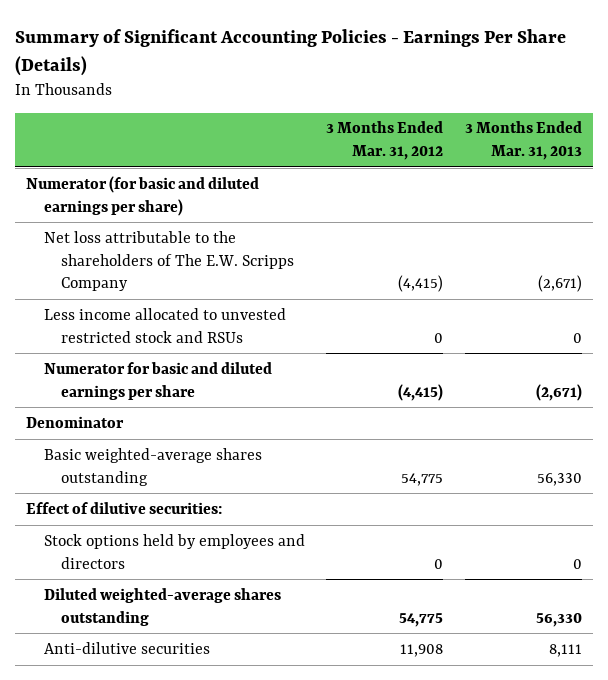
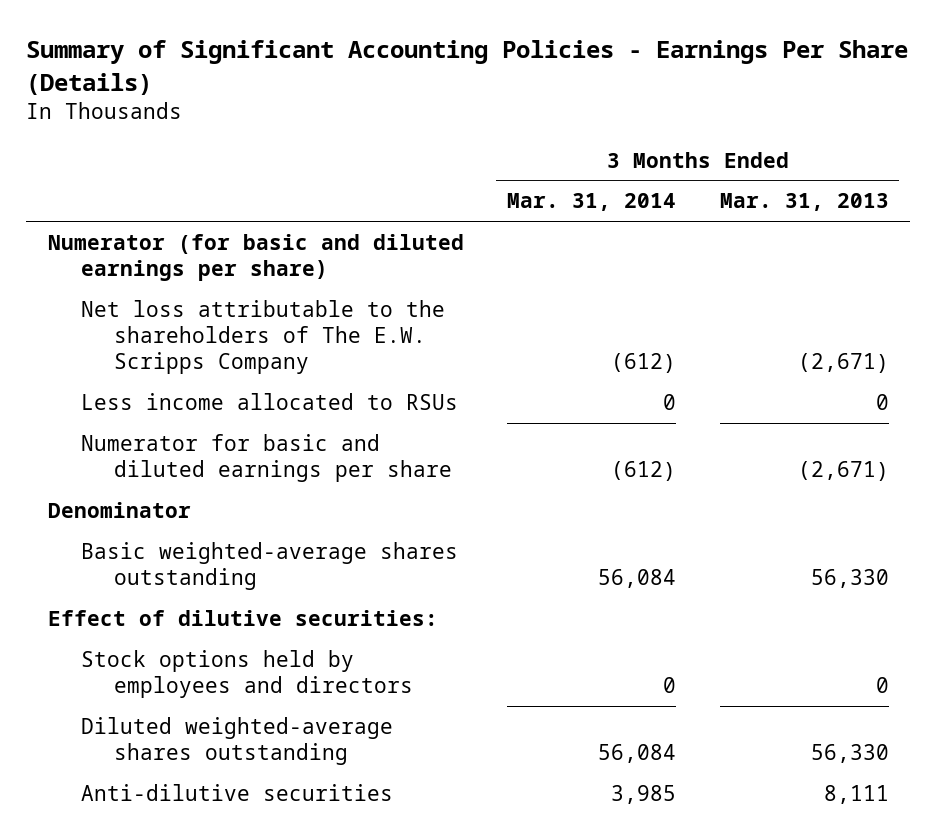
[326,121,444,161] 3 Months Ended Mar. 31, 2012 -> none
none -> [507,193,677,212] Mar. 31, 2014
[43,307,286,343] Less income allocated to unvested restricted stock and RSUs -> [80,392,458,410] Less income allocated to RSUs

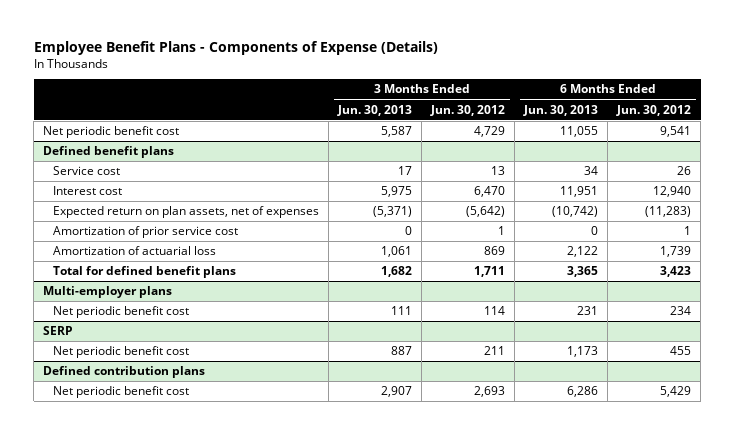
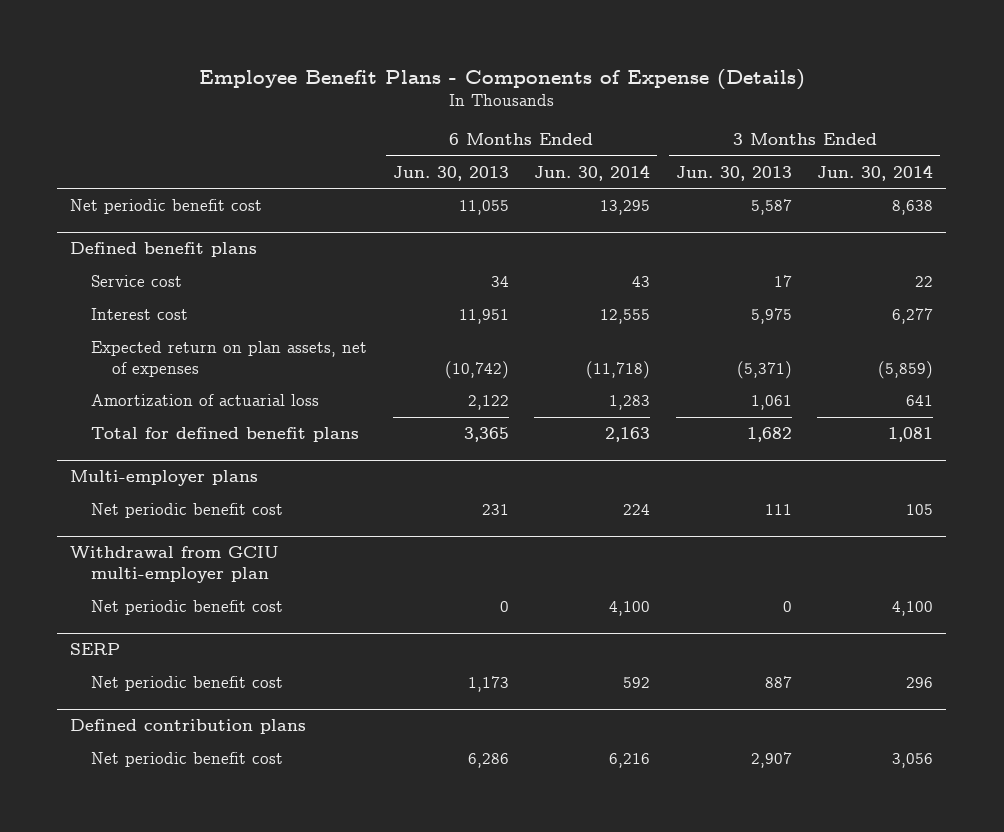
[430,104,506,116] Jun. 30, 2012 -> none
[616,104,692,116] Jun. 30, 2012 -> none
none -> [534,164,651,181] Jun. 30, 2014
none -> [817,164,934,181] Jun. 30, 2014
[53,226,239,239] Amortization of prior service cost -> none
none -> [70,546,280,583] Withdrawal from GCIU multi-employer plan
none -> [91,600,284,616] Net periodic benefit cost

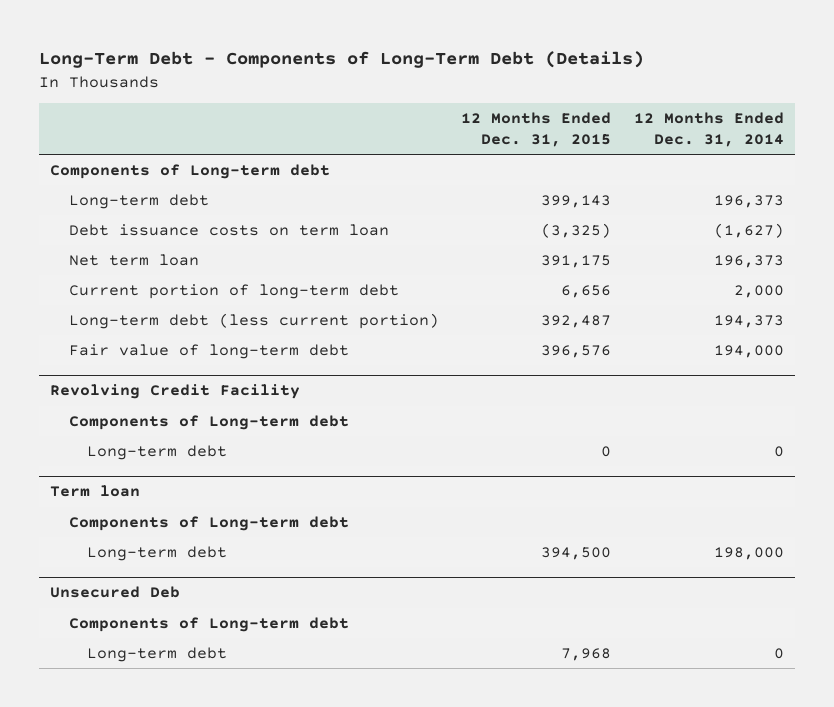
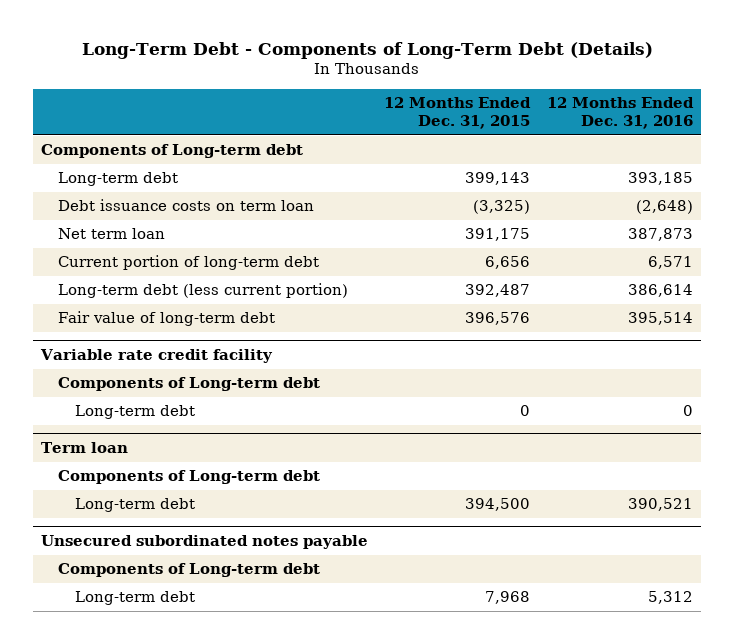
[633,111,784,148] 12 Months Ended Dec. 31, 2014 -> none
none -> [546,97,694,129] 12 Months Ended Dec. 31, 2016
[50,384,301,400] Revolving Credit Facility -> [39,349,273,364] Variable rate credit facility
[50,586,181,599] Unsecured Deb -> [40,535,368,550] Unsecured subordinated notes payable

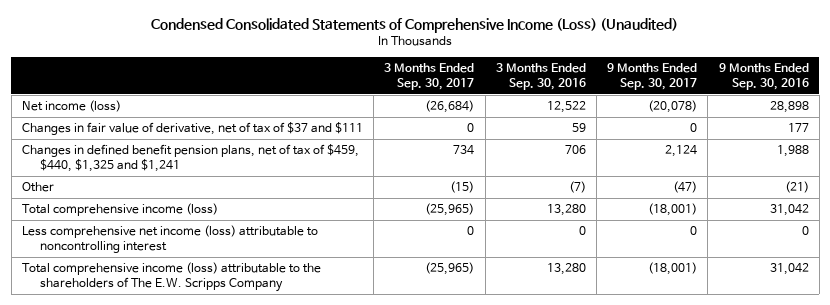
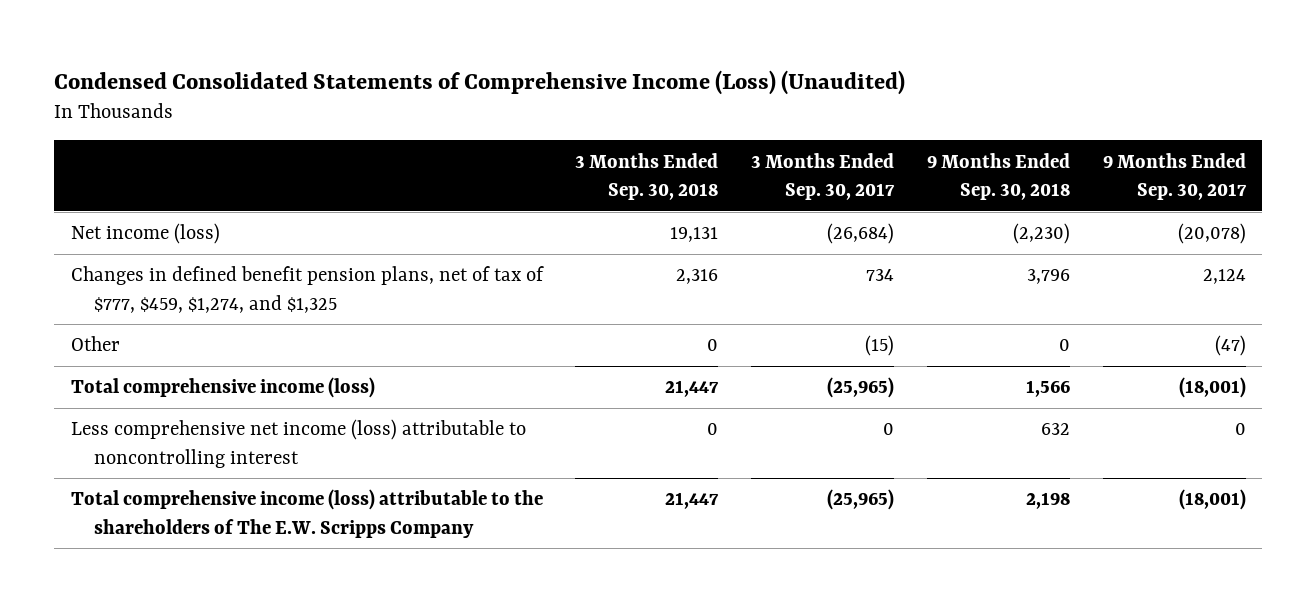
[495,62,586,90] 3 Months Ended Sep. 30, 2016 -> none
[718,62,809,90] 9 Months Ended Sep. 30, 2016 -> none
none -> [575,152,719,201] 3 Months Ended Sep. 30, 2018
none -> [926,152,1070,201] 9 Months Ended Sep. 30, 2018
[21,122,363,136] Changes in fair value of derivative, net of tax of $37 and $111 -> none
[21,144,359,173] Changes in defined benefit pension plans, net of tax of $459, $440, $1,325 and $1,241 -> [70,266,544,313] Changes in defined benefit pension plans, net of tax of $777, $459, $1,274, and $1,325

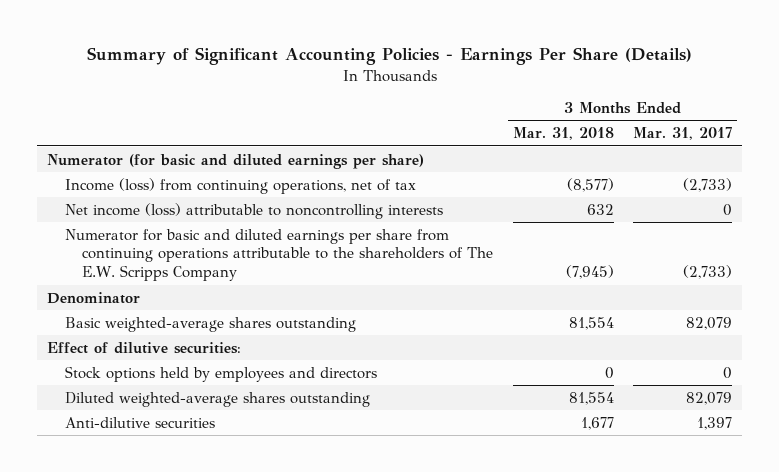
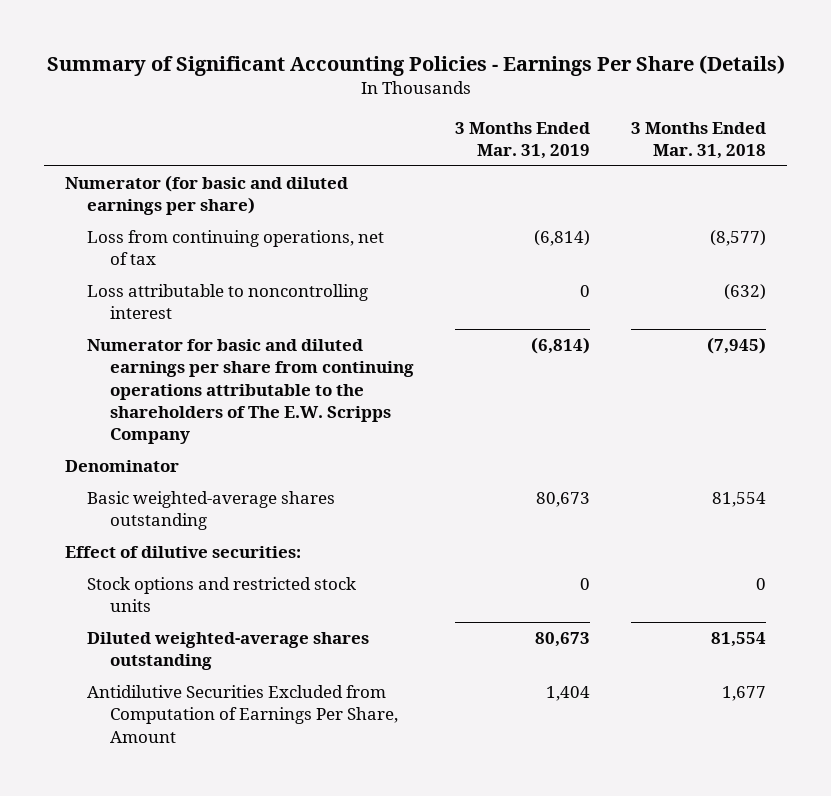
[633,127,733,141] Mar. 31, 2017 -> none
none -> [455,121,591,159] 3 Months Ended Mar. 31, 2019
[64,177,416,194] Income (loss) from continuing operations, net of tax -> [87,230,385,266] Loss from continuing operations, net of tax
[64,202,443,219] Net income (loss) attributable to noncontrolling interests -> [87,284,369,320] Loss attributable to noncontrolling interest
[586,203,614,215] 632 -> [724,284,767,301] (632)
[64,365,377,382] Stock options held by employees and directors -> [87,577,357,613] Stock options and restricted stock units
[64,416,215,428] Anti-dilutive securities -> [87,685,398,743] Antidilutive Securities Excluded from Computation of Earnings Per Share, Amount

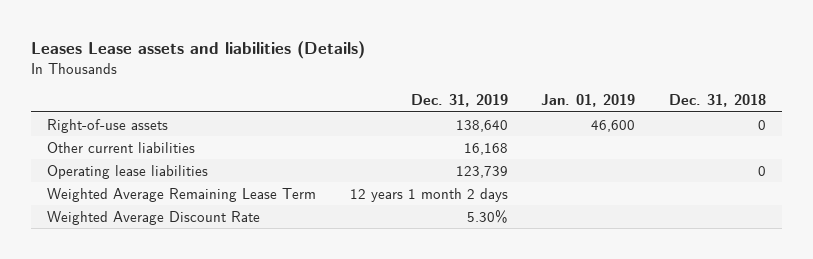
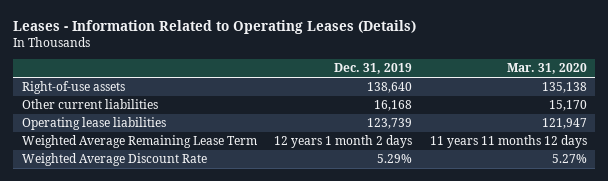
[30,40,365,59] Leases Lease assets and liabilities (Details) -> [12,20,416,35] Leases - Information Related to Operating Leases (Details)
[541,94,636,108] Jan. 01, 2019 -> none
[668,94,766,108] Dec. 31, 2018 -> none
none -> [506,63,587,75] Mar. 31, 2020
[466,209,508,223] 5.30% -> [377,154,413,164] 5.29%

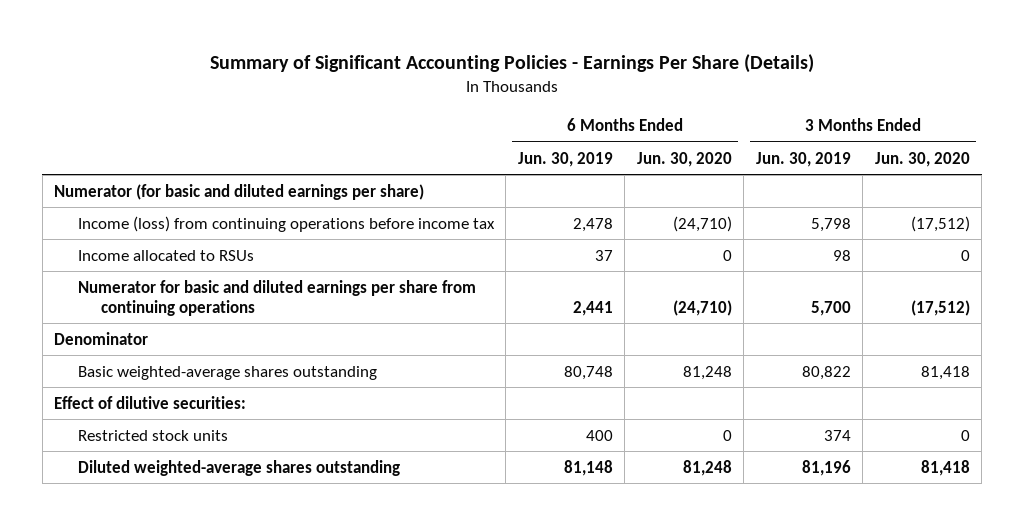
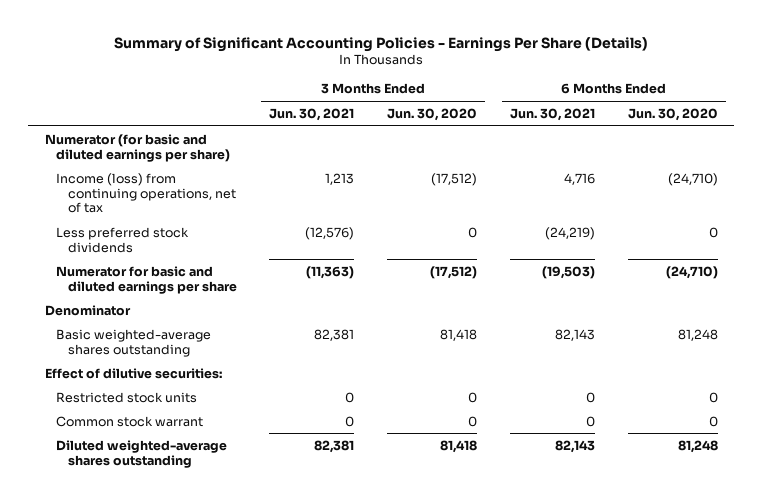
[517,151,613,167] Jun. 30, 2019 -> none
[755,151,851,167] Jun. 30, 2019 -> none
none -> [269,107,355,121] Jun. 30, 2021
none -> [509,107,595,121] Jun. 30, 2021
[77,249,254,261] Income allocated to RSUs -> none
[77,215,495,232] Income (loss) from continuing operations before income tax -> [56,172,236,214] Income (loss) from continuing operations, net of tax
none -> [56,226,190,253] Less preferred stock dividends
[77,279,476,316] Numerator for basic and diluted earnings per share from continuing operations -> [56,265,237,294] Numerator for basic and diluted earnings per share
none -> [56,415,204,427] Common stock warrant

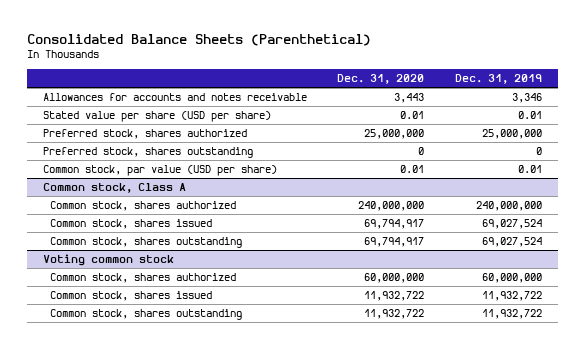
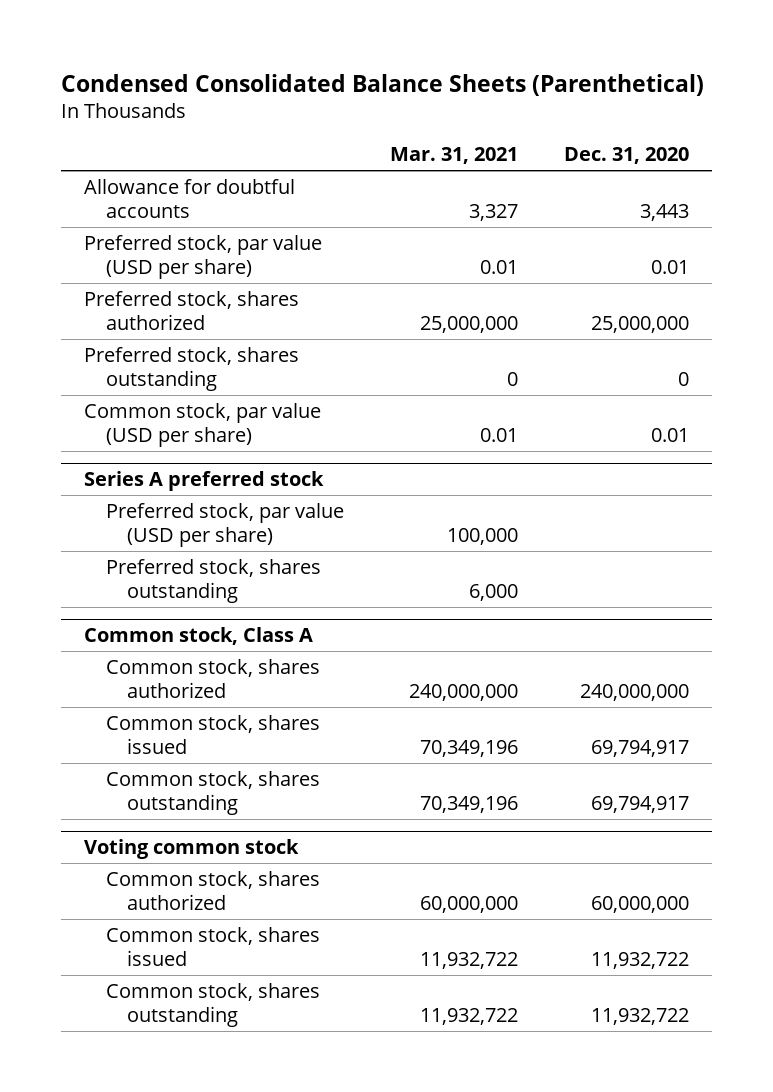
[27,33,372,46] Consolidated Balance Sheets (Parenthetical) -> [60,73,704,96] Condensed Consolidated Balance Sheets (Parenthetical)
[455,73,543,84] Dec. 31, 2019 -> none
none -> [389,147,518,165] Mar. 31, 2021
[42,93,307,102] Allowances for accounts and notes receivable -> [83,178,295,219] Allowance for doubtful accounts
[42,111,271,123] Stated value per share (USD per share) -> [83,234,322,280] Preferred stock, par value (USD per share)
none -> [83,471,324,492] Series A preferred stock
none -> [105,502,344,548] Preferred stock, par value (USD per share)
none -> [105,558,321,604] Preferred stock, shares outstanding

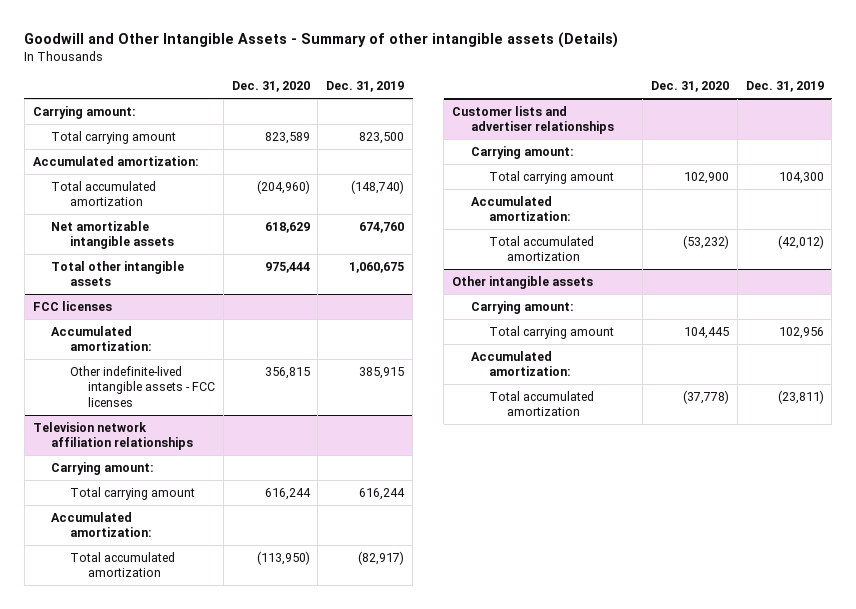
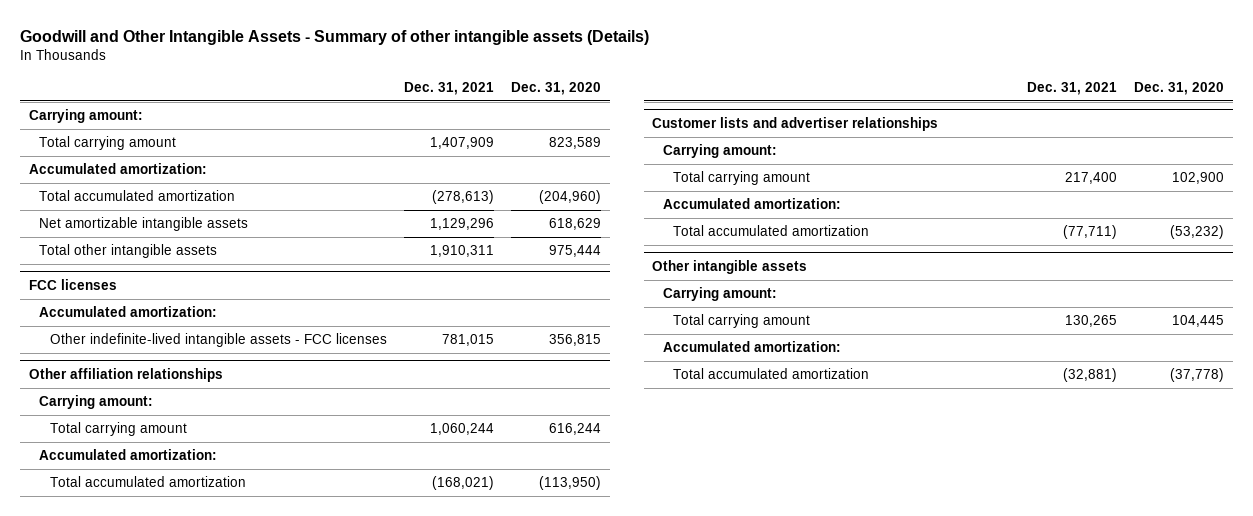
[326,81,405,93] Dec. 31, 2019 -> none
none -> [403,82,494,96] Dec. 31, 2021
[32,421,194,451] Television network affiliation relationships -> [28,368,223,383] Other affiliation relationships

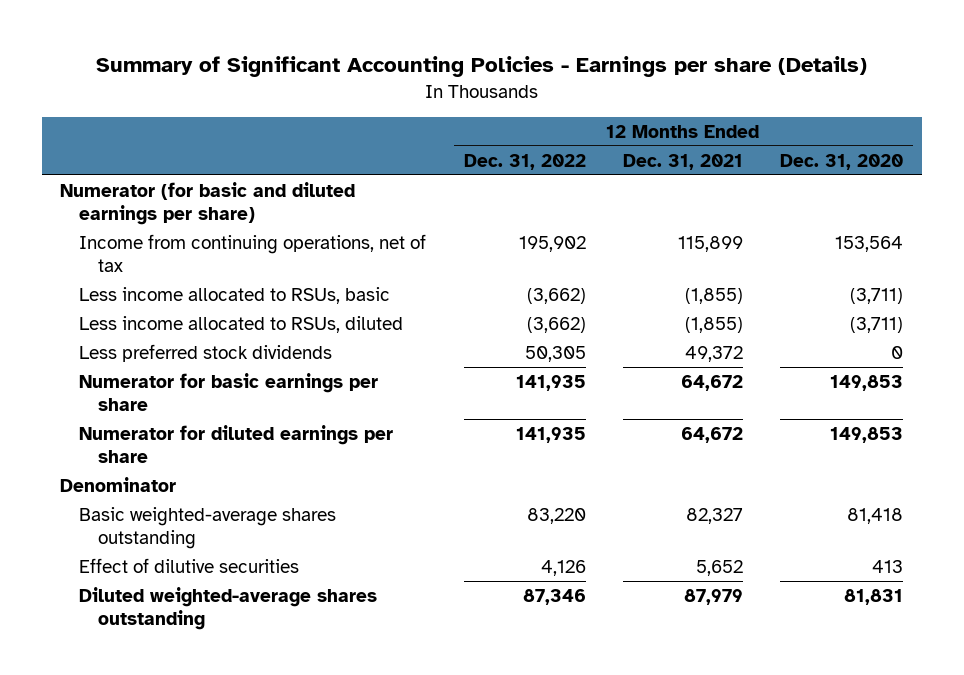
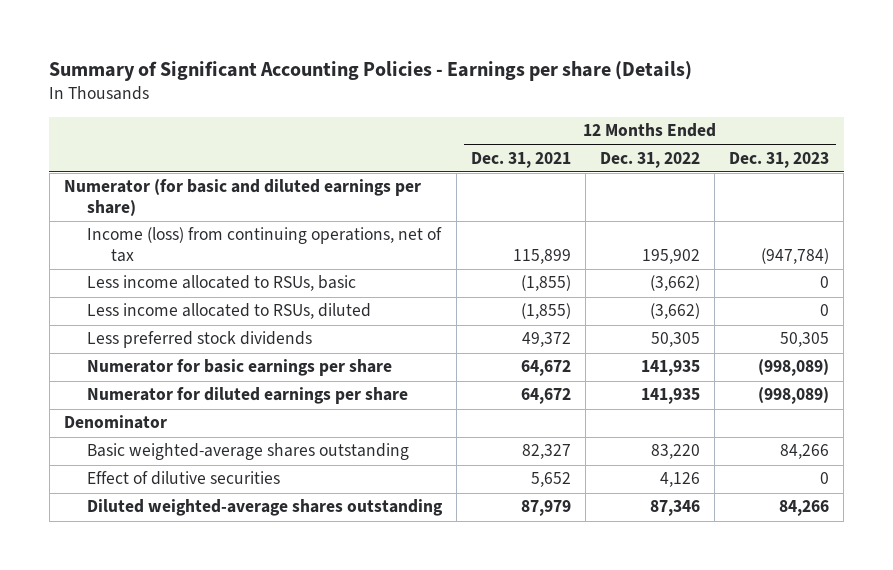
[780,153,904,170] Dec. 31, 2020 -> none
none -> [729,151,830,168] Dec. 31, 2023
[79,234,427,272] Income from continuing operations, net of tax -> [87,227,443,262] Income (loss) from continuing operations, net of tax

